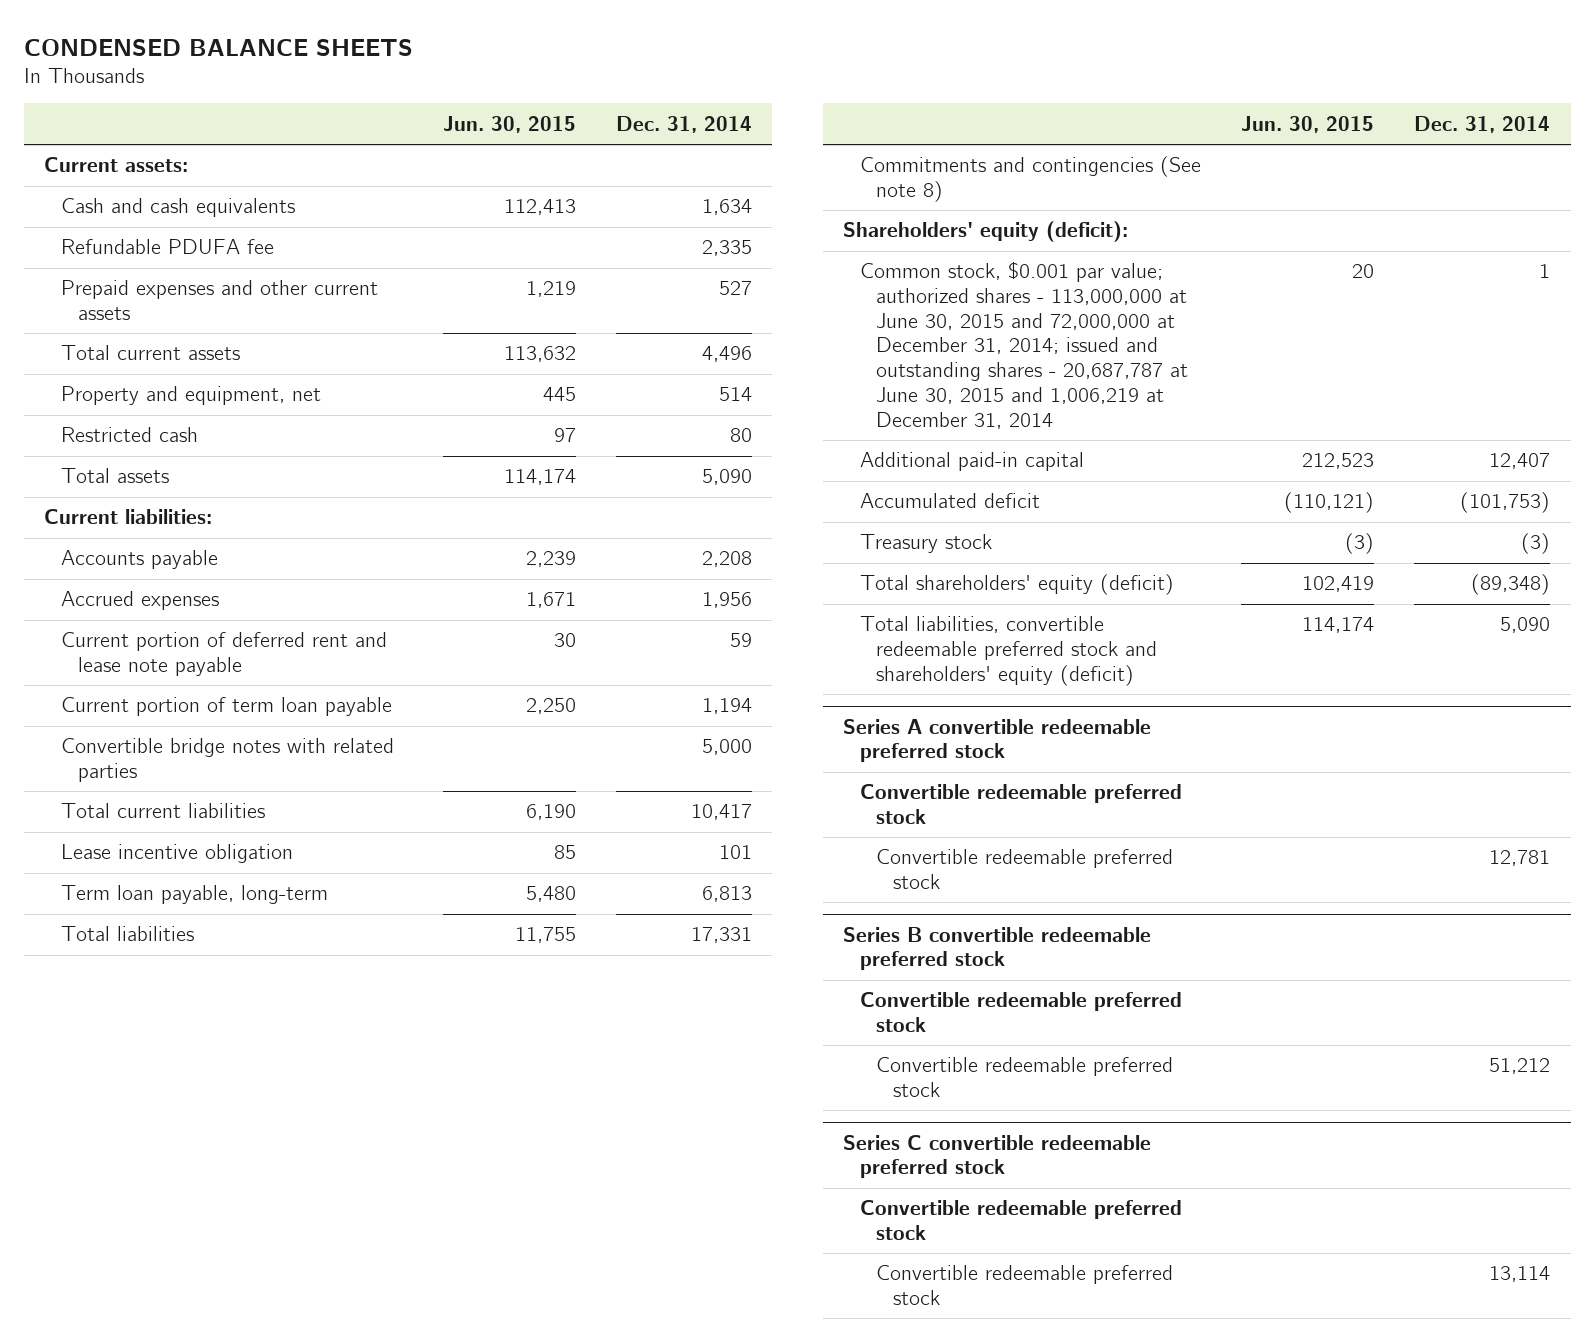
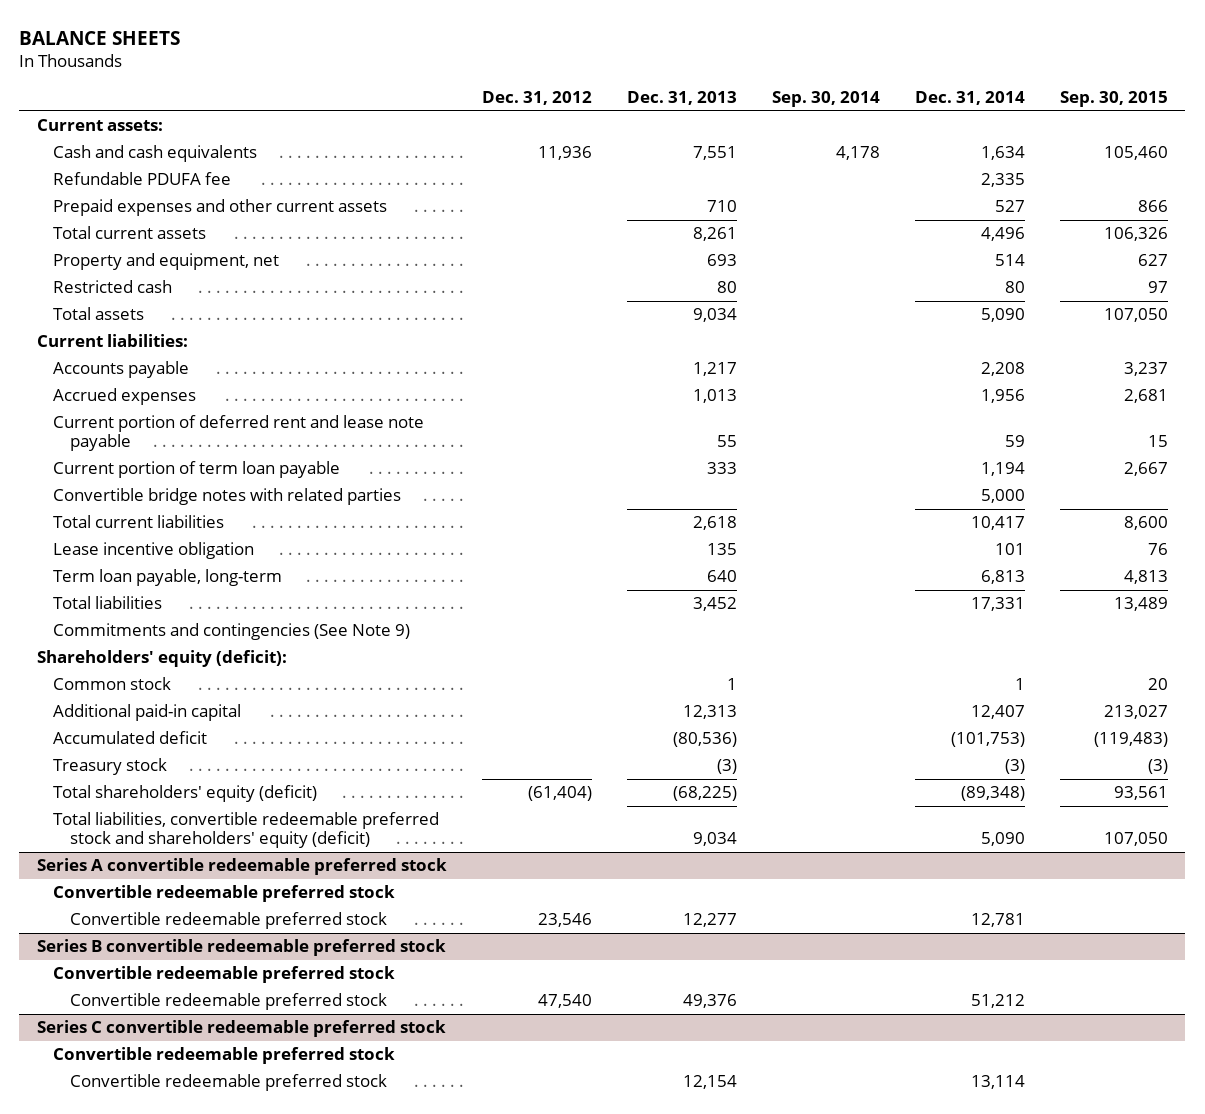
[24,38,414,56] CONDENSED BALANCE SHEETS -> [19,31,181,46] BALANCE SHEETS
[442,115,576,133] Jun. 30, 2015 -> none
none -> [481,91,592,106] Dec. 31, 2012
none -> [626,91,737,106] Dec. 31, 2013
none -> [771,91,880,108] Sep. 30, 2014
none -> [1059,91,1168,108] Sep. 30, 2015
[859,156,1201,203] Commitments and contingencies (See note 8) -> [53,623,411,641] Commitments and contingencies (See Note 9)
[859,261,1189,429] Common stock, $0.001 par value; authorized shares - 113,000,000 at June 30, 2015 and 72,000,000 at December 31, 2014; issued and outstanding shares - 20,687,787 at June 30, 2015 and 1,006,219 at December 31, 2014 -> [53,677,172,691] Common stock

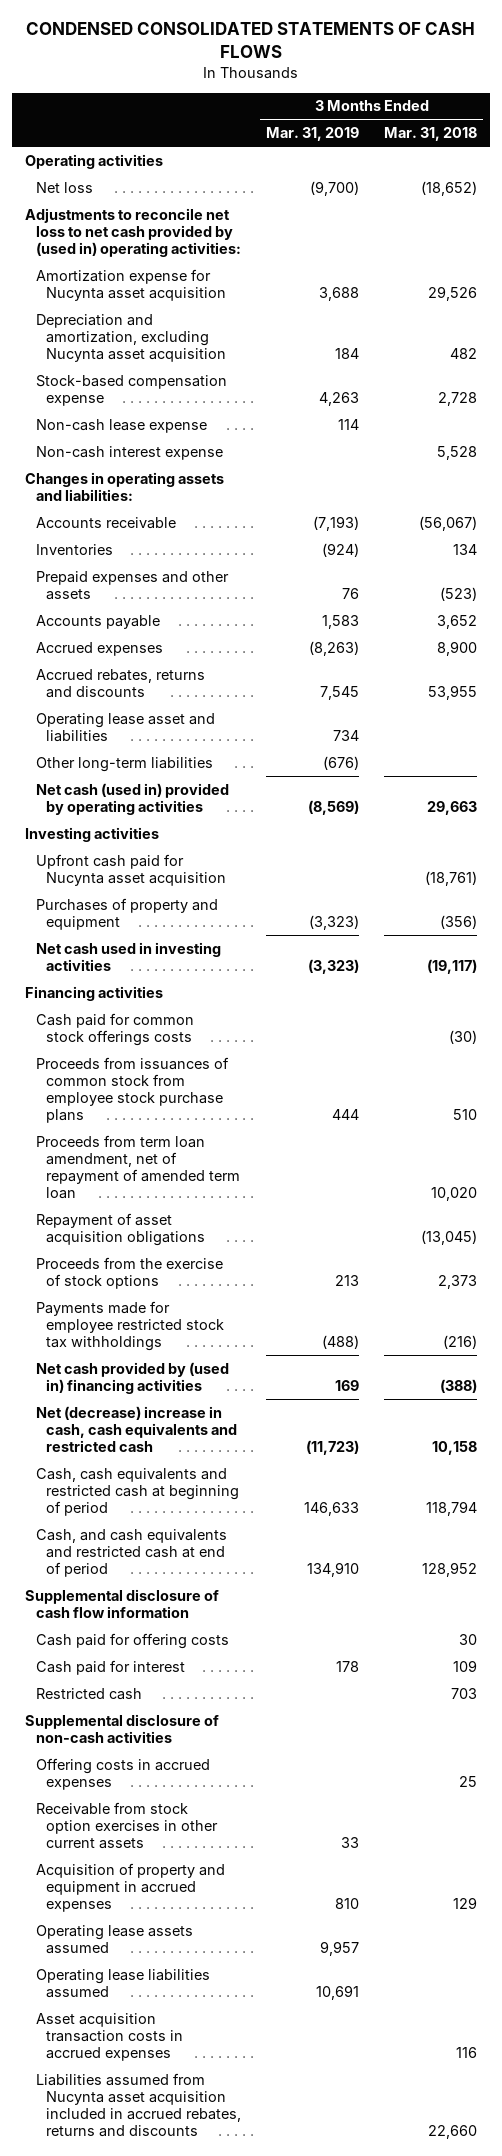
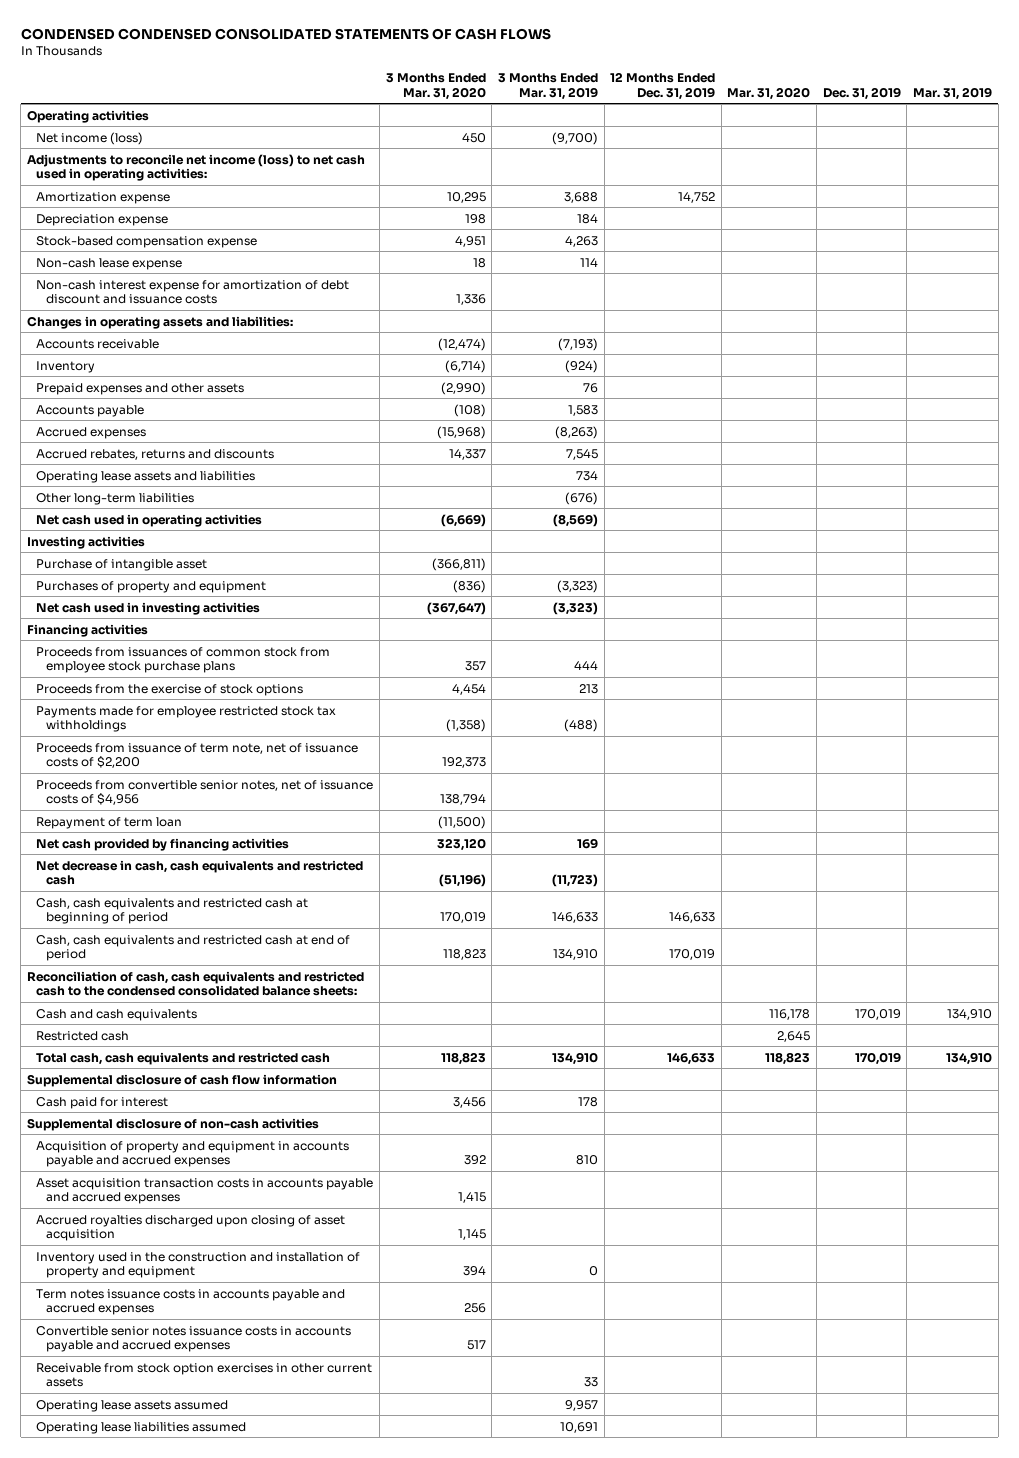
[25,22,475,59] CONDENSED CONSOLIDATED STATEMENTS OF CASH FLOWS -> [20,27,551,40] CONDENSED CONDENSED CONSOLIDATED STATEMENTS OF CASH FLOWS
[384,127,478,142] Mar. 31, 2018 -> none
none -> [385,73,486,100] 3 Months Ended Mar. 31, 2020
none -> [610,72,716,100] 12 Months Ended Dec. 31, 2019
none -> [727,86,811,100] Mar. 31, 2020
none -> [822,86,901,100] Dec. 31, 2019
none -> [912,86,992,100] Mar. 31, 2019
[35,181,93,193] Net loss -> [36,131,144,145] Net income (loss)
[24,207,241,258] Adjustments to reconcile net loss to net cash provided by (used in) operating activities: -> [26,153,365,181] Adjustments to reconcile net income (loss) to net cash used in operating activities:
[35,268,227,301] Amortization expense for Nucynta asset acquisition -> [36,191,171,204] Amortization expense
[35,313,227,363] Depreciation and amortization, excluding Nucynta asset acquisition -> [36,213,169,226] Depreciation expense
[35,445,223,460] Non-cash interest expense -> none
none -> [36,279,350,304] Non-cash interest expense for amortization of debt discount and issuance costs
[35,543,113,555] Inventories -> [36,360,96,373] Inventory
[35,712,215,742] Operating lease asset and liabilities -> [36,470,256,483] Operating lease assets and liabilities
[35,782,229,815] Net cash (used in) provided by operating activities -> [36,513,263,527] Net cash used in operating activities
[35,853,227,886] Upfront cash paid for Nucynta asset acquisition -> [36,558,208,571] Purchase of intangible asset
[35,1012,194,1046] Cash paid for common stock offerings costs -> none
[35,1134,241,1200] Proceeds from term loan amendment, net of repayment of amended term loan -> none
[35,1212,206,1246] Repayment of asset acquisition obligations -> none
none -> [36,742,359,768] Proceeds from issuance of term note, net of issuance costs of $2,200
none -> [36,779,374,805] Proceeds from convertible senior notes, net of issuance costs of $4,956
none -> [36,816,183,829] Repayment of term loan
[35,1361,229,1394] Net cash provided by (used in) financing activities -> [36,837,290,851] Net cash provided by financing activities
[35,1405,238,1453] Net (decrease) increase in cash, cash equivalents and restricted cash -> [36,859,364,885] Net decrease in cash, cash equivalents and restricted cash
[35,1528,227,1578] Cash, and cash equivalents and restricted cash at end of period -> [36,934,351,961] Cash, cash equivalents and restricted cash at end of period
none -> [26,970,364,996] Reconciliation of cash, cash equivalents and restricted cash to the condensed consolidated balance sheets:
none -> [36,1008,198,1021] Cash and cash equivalents
[35,1687,142,1700] Restricted cash -> [36,1030,130,1041] Restricted cash
none -> [36,1051,331,1065] Total cash, cash equivalents and restricted cash
[35,1632,229,1649] Cash paid for offering costs -> none
[35,1757,210,1790] Offering costs in accrued expenses -> none
none -> [36,1140,350,1167] Acquisition of property and equipment in accounts payable and accrued expenses
none -> [36,1177,374,1204] Asset acquisition transaction costs in accounts payable and accrued expenses
none -> [36,1214,346,1241] Accrued royalties discharged upon closing of asset acquisition
none -> [36,1251,361,1278] Inventory used in the construction and installation of property and equipment
none -> [36,1288,346,1315] Term notes issuance costs in accounts payable and accrued expenses
none -> [36,1325,352,1352] Convertible senior notes issuance costs in accounts payable and accrued expenses
[35,1862,225,1913] Acquisition of property and equipment in accrued expenses -> none
[35,2012,184,2062] Asset acquisition transaction costs in accrued expenses -> none
[35,2072,242,2138] Liabilities assumed from Nucynta asset acquisition included in accrued rebates, returns and discounts -> none

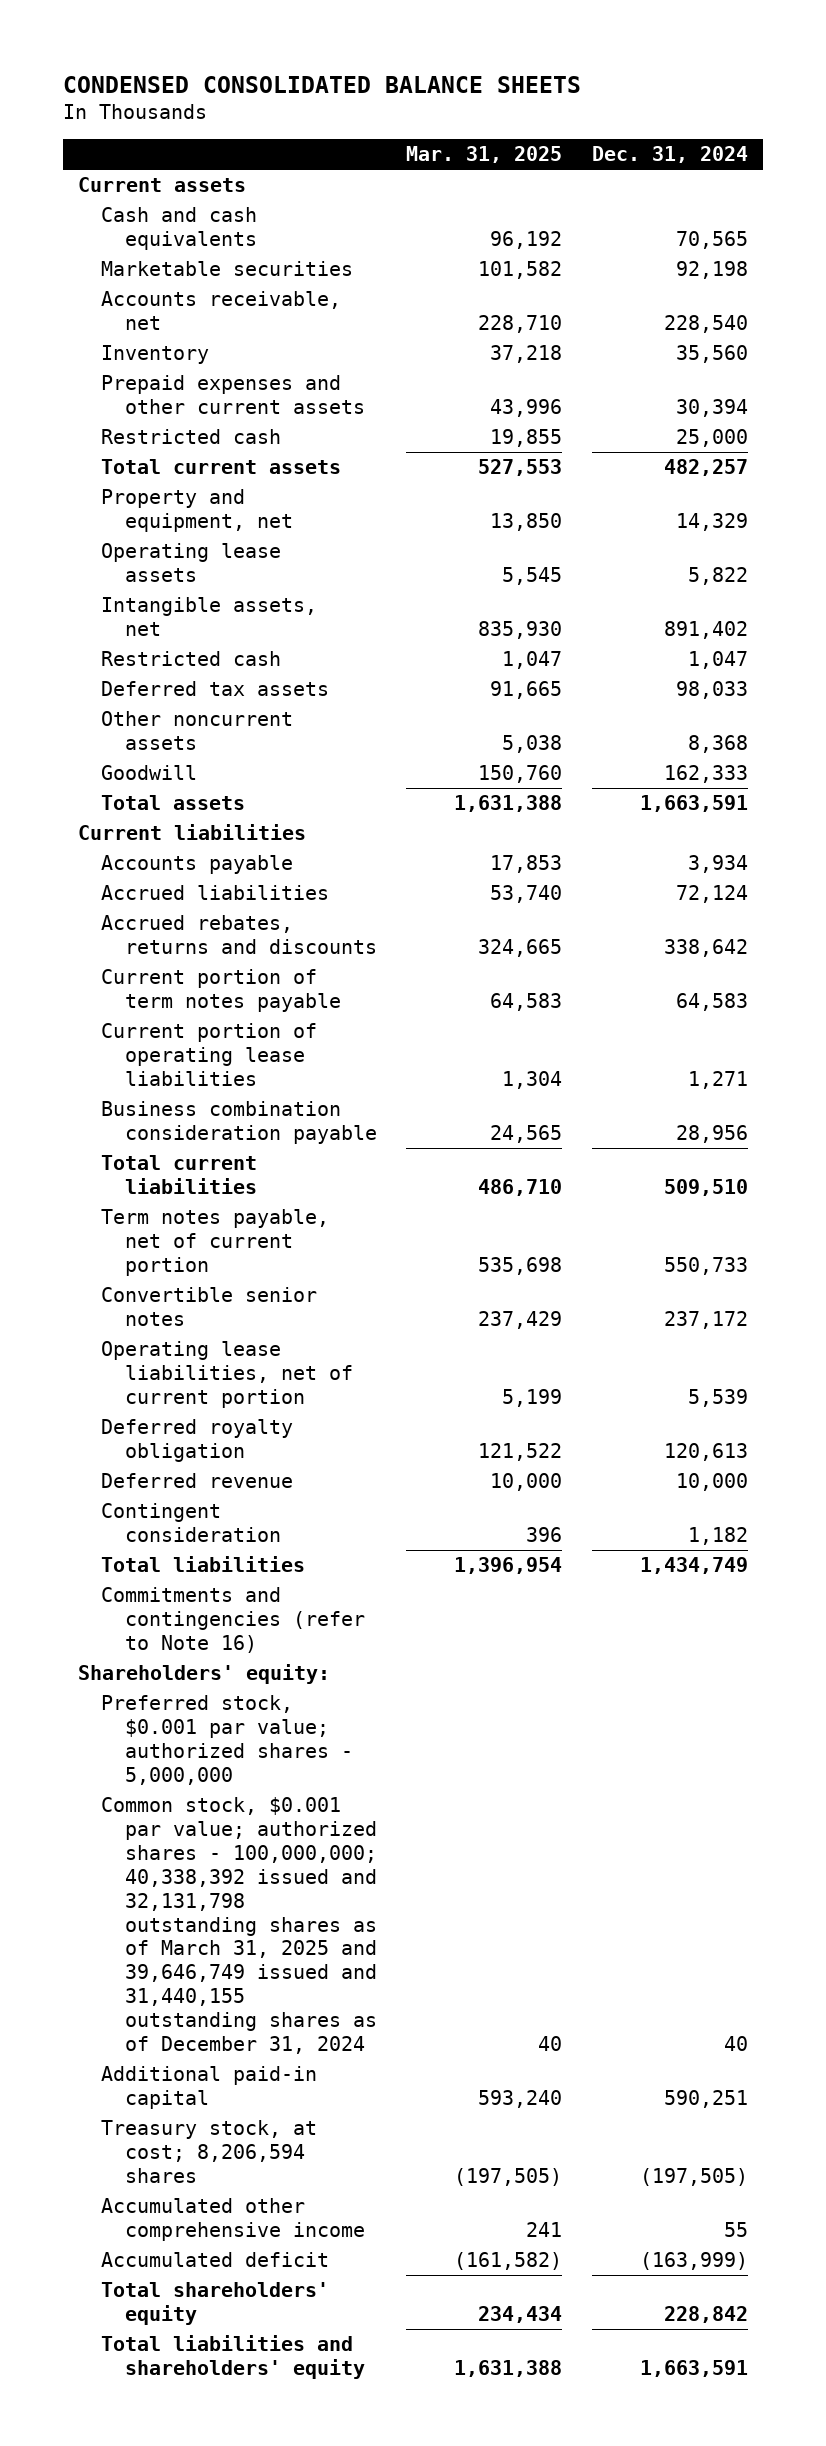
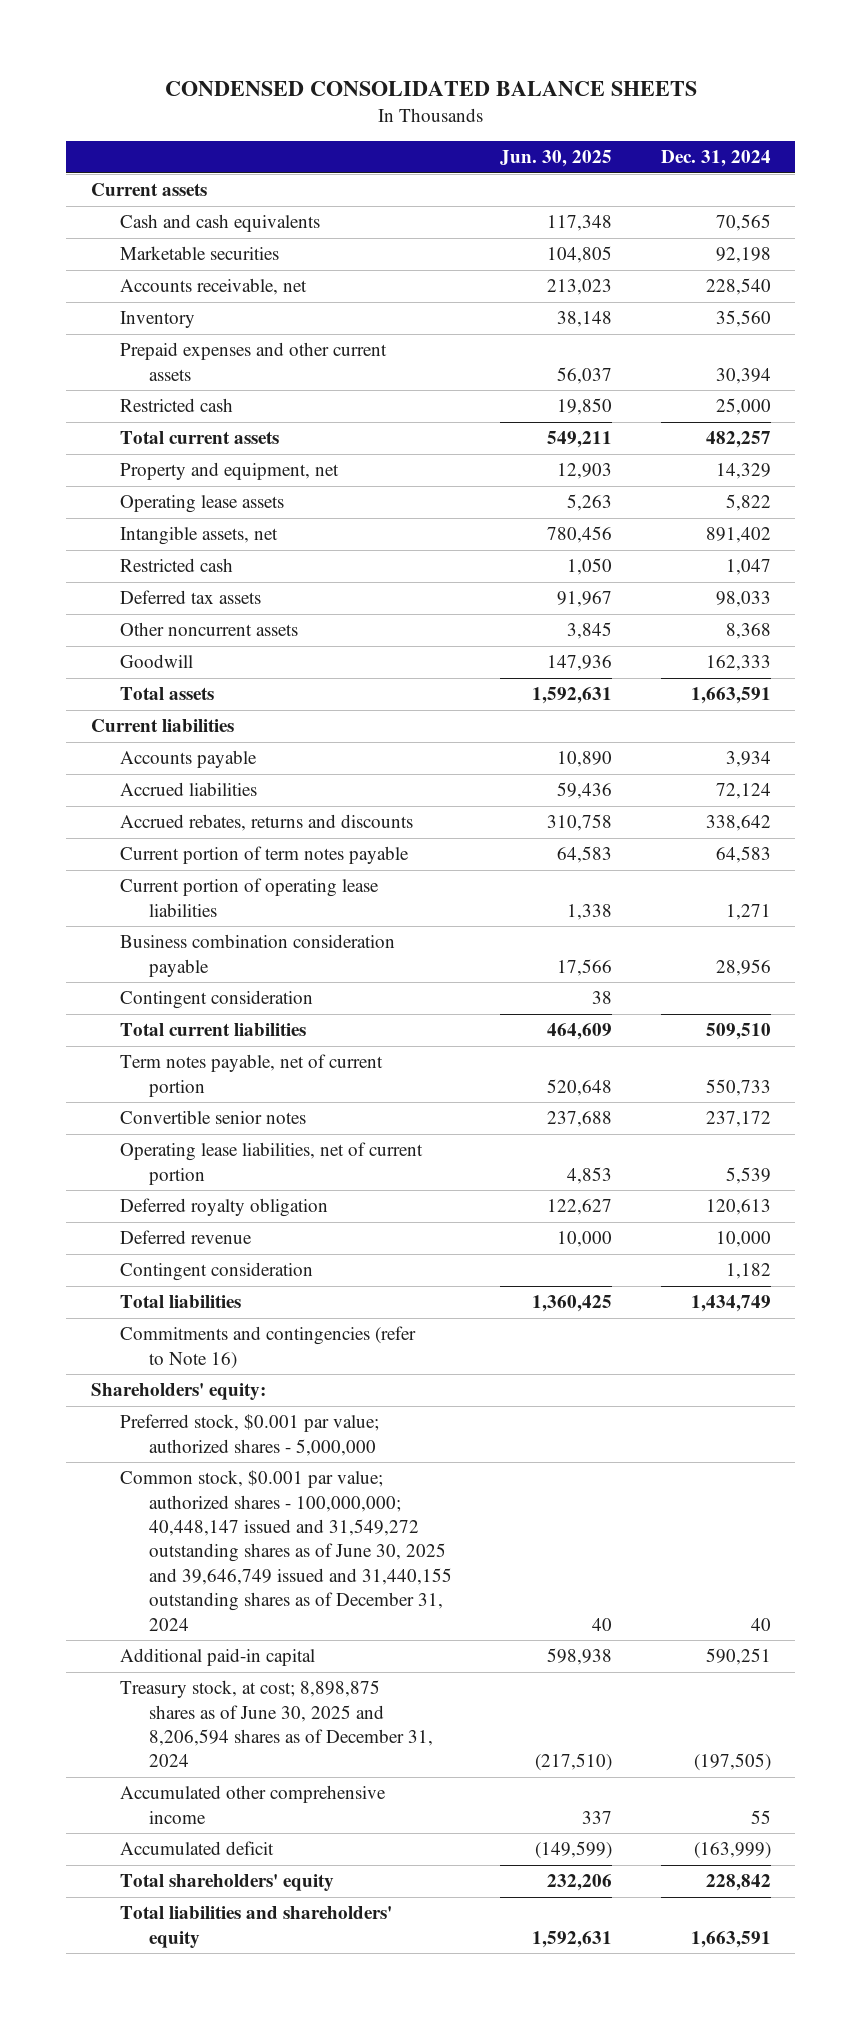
[406,146,563,164] Mar. 31, 2025 -> none
none -> [500,150,613,168] Jun. 30, 2025
none -> [119,990,313,1010] Contingent consideration
[101,1797,377,2054] Common stock, $0.001 par value; authorized shares - 100,000,000; 40,338,392 issued and 32,131,798 outstanding shares as of March 31, 2025 and 39,646,749 issued and 31,440,155 outstanding shares as of December 31, 2024 -> [119,1470,452,1631] Common stock, $0.001 par value; authorized shares - 100,000,000; 40,448,147 issued and 31,549,272 outstanding shares as of June 30, 2025 and 39,646,749 issued and 31,440,155 outstanding shares as of December 31, 2024
[101,2120,318,2183] Treasury stock, at cost; 8,206,594 shares -> [119,1680,433,1768] Treasury stock, at cost; 8,898,875 shares as of June 30, 2025 and 8,206,594 shares as of December 31, 2024

